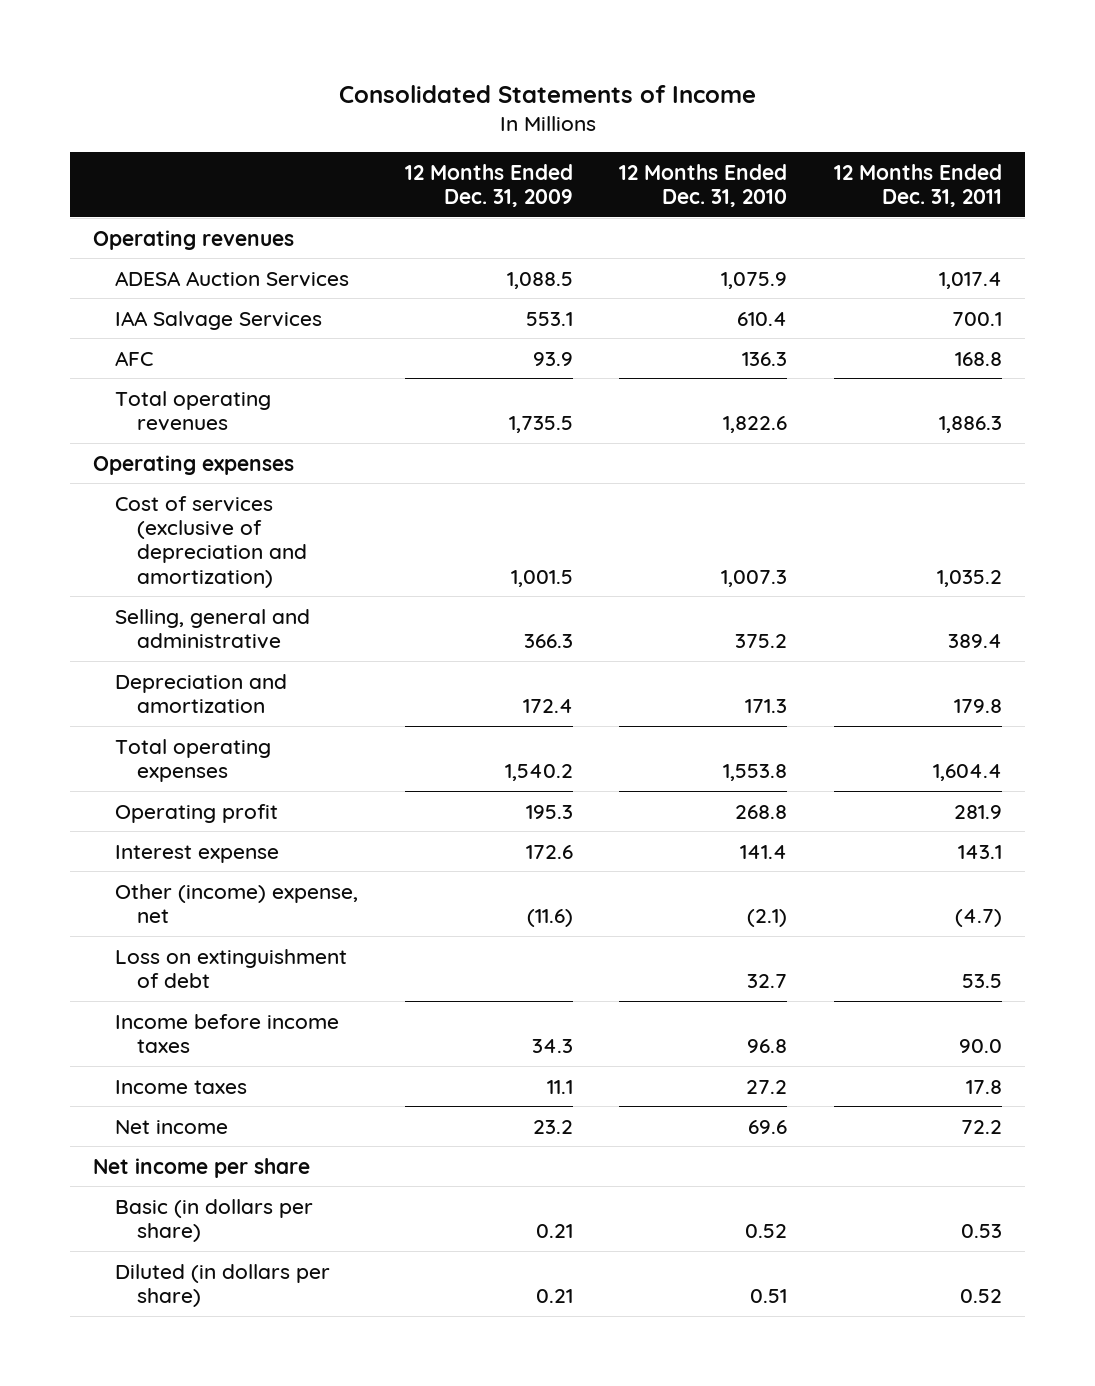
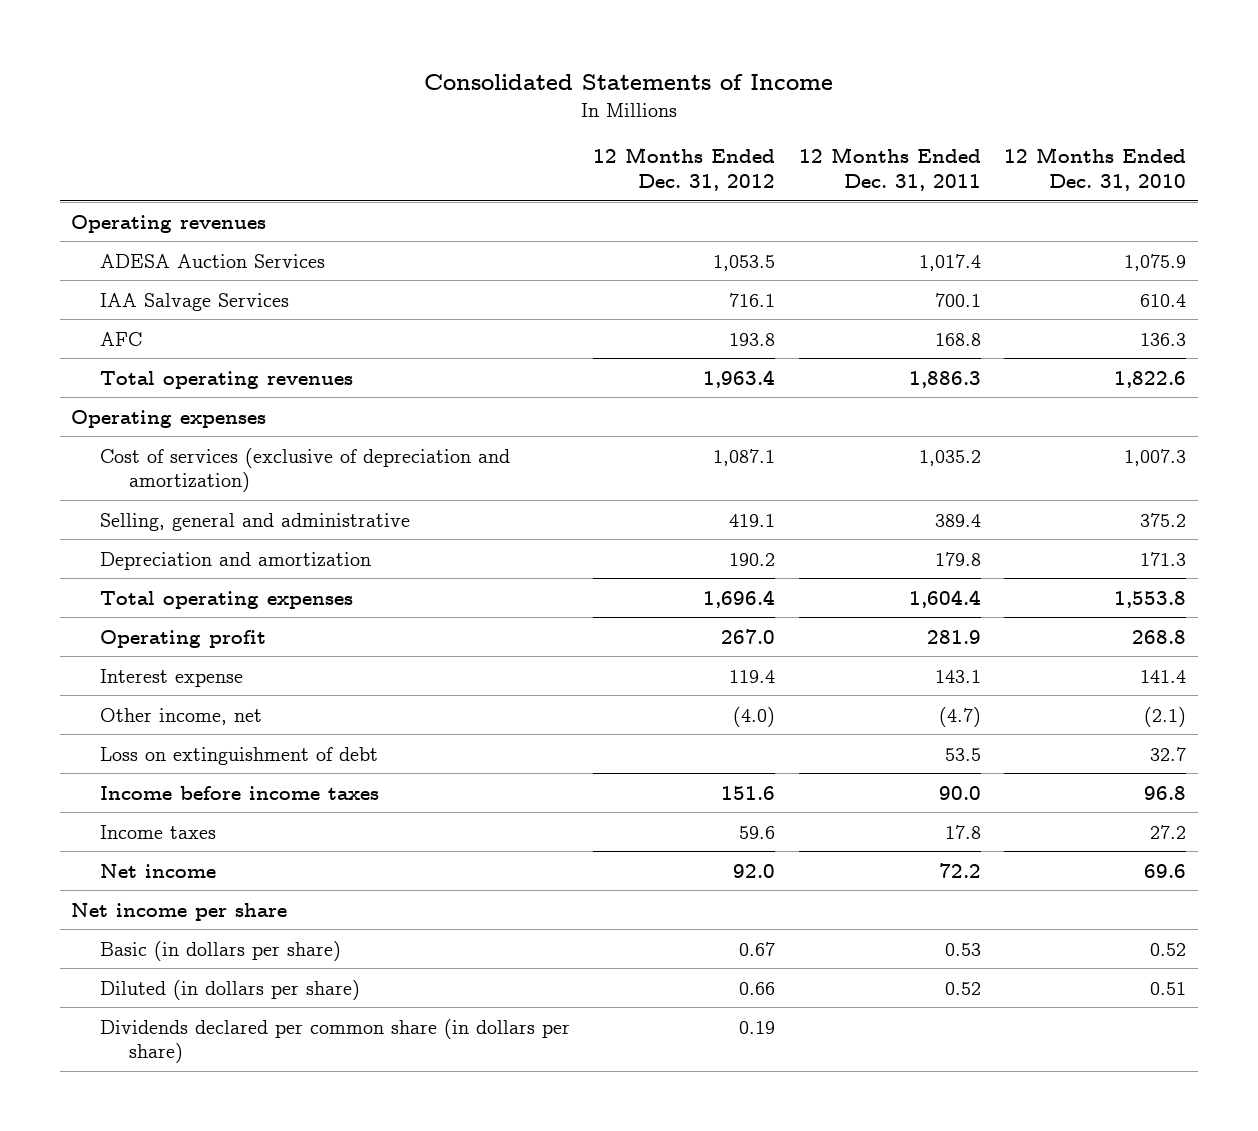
[404,163,573,207] 12 Months Ended Dec. 31, 2009 -> none
none -> [593,147,776,191] 12 Months Ended Dec. 31, 2012
[115,883,359,923] Other (income) expense, net -> [100,707,263,725] Other income, net
none -> [100,1018,571,1063] Dividends declared per common share (in dollars per share)

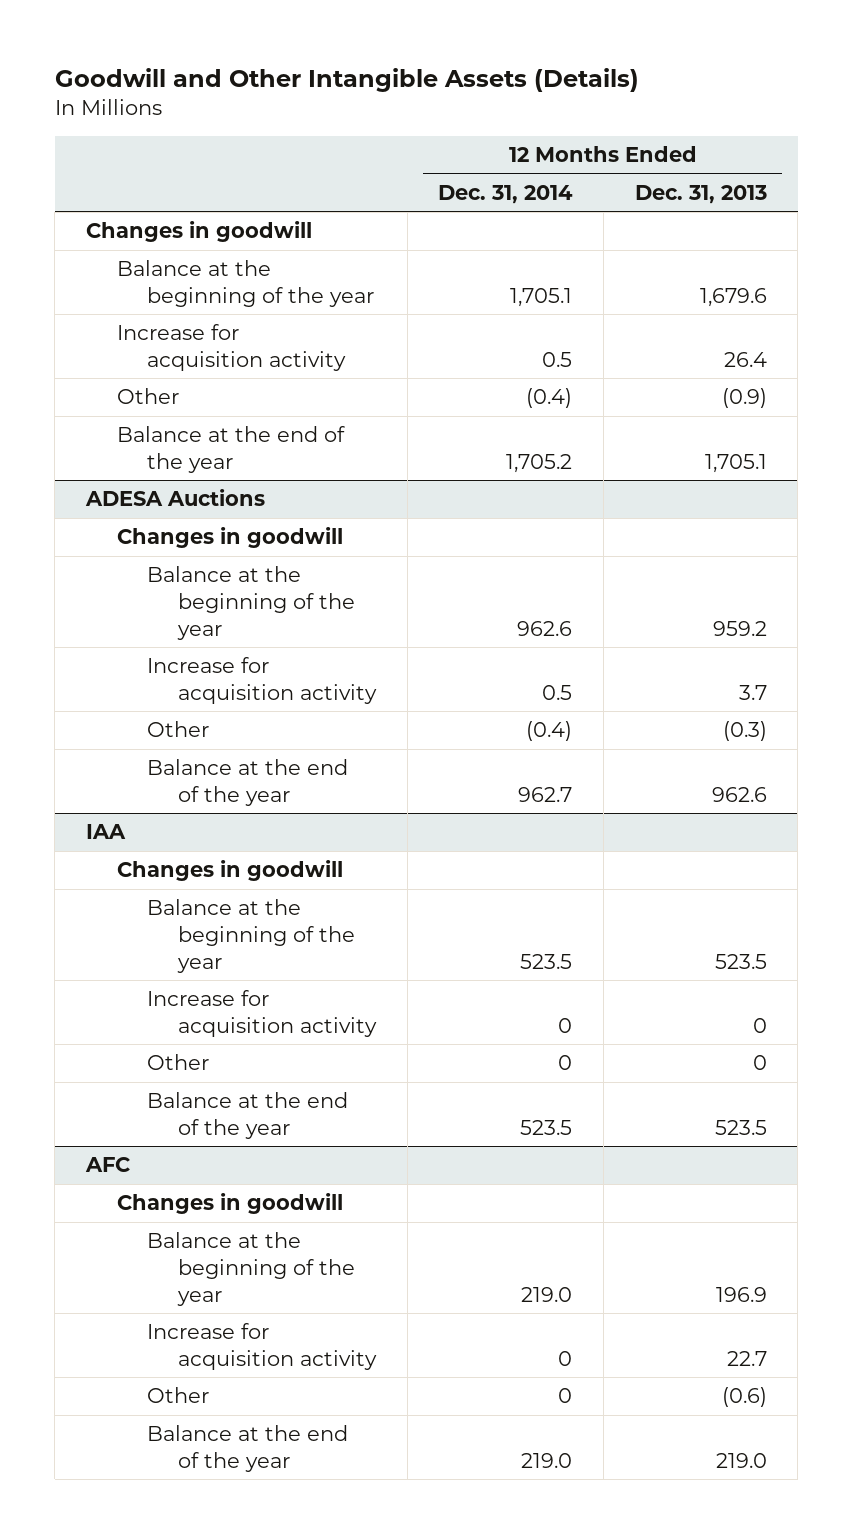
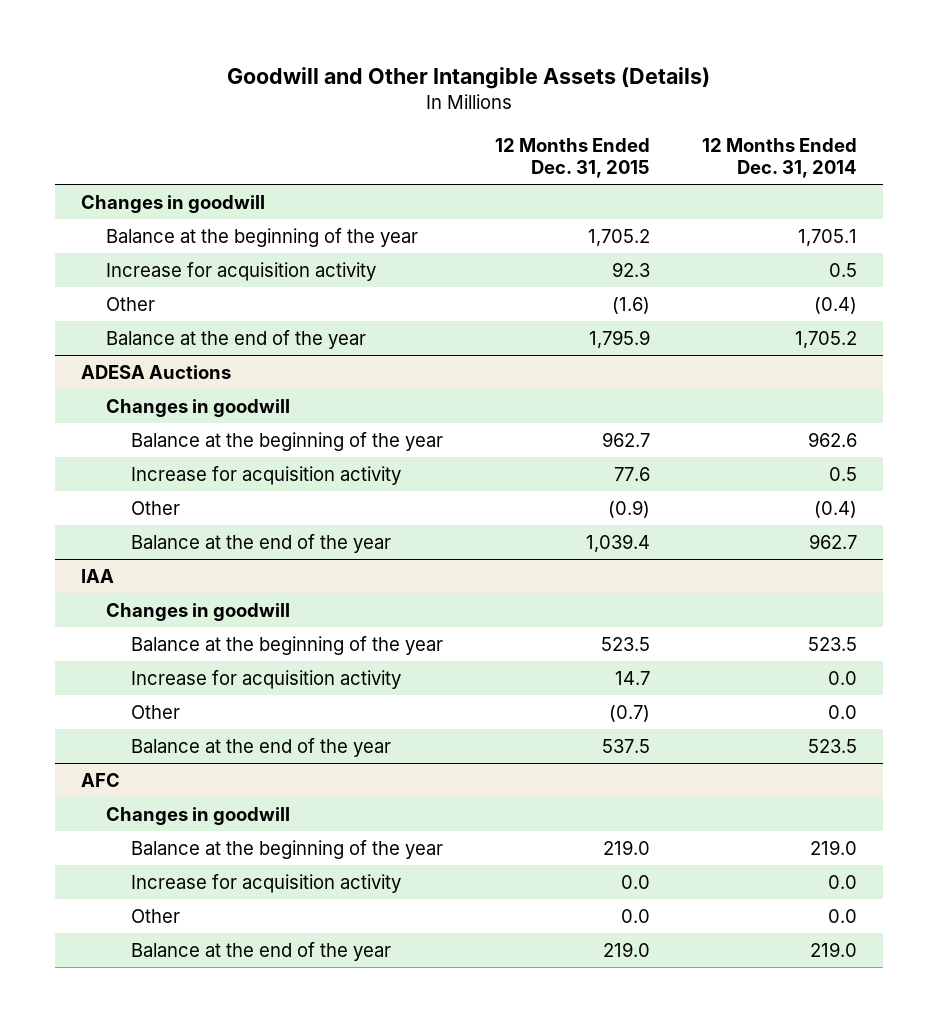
[634,184,767,204] Dec. 31, 2013 -> none
none -> [494,137,650,179] 12 Months Ended Dec. 31, 2015
[558,1017,573,1033] 0 -> [827,670,857,685] 0.0
[558,1055,573,1071] 0 -> [827,704,857,719] 0.0
[558,1350,573,1366] 0 -> [827,874,857,889] 0.0
[558,1388,573,1404] 0 -> [827,908,857,923] 0.0

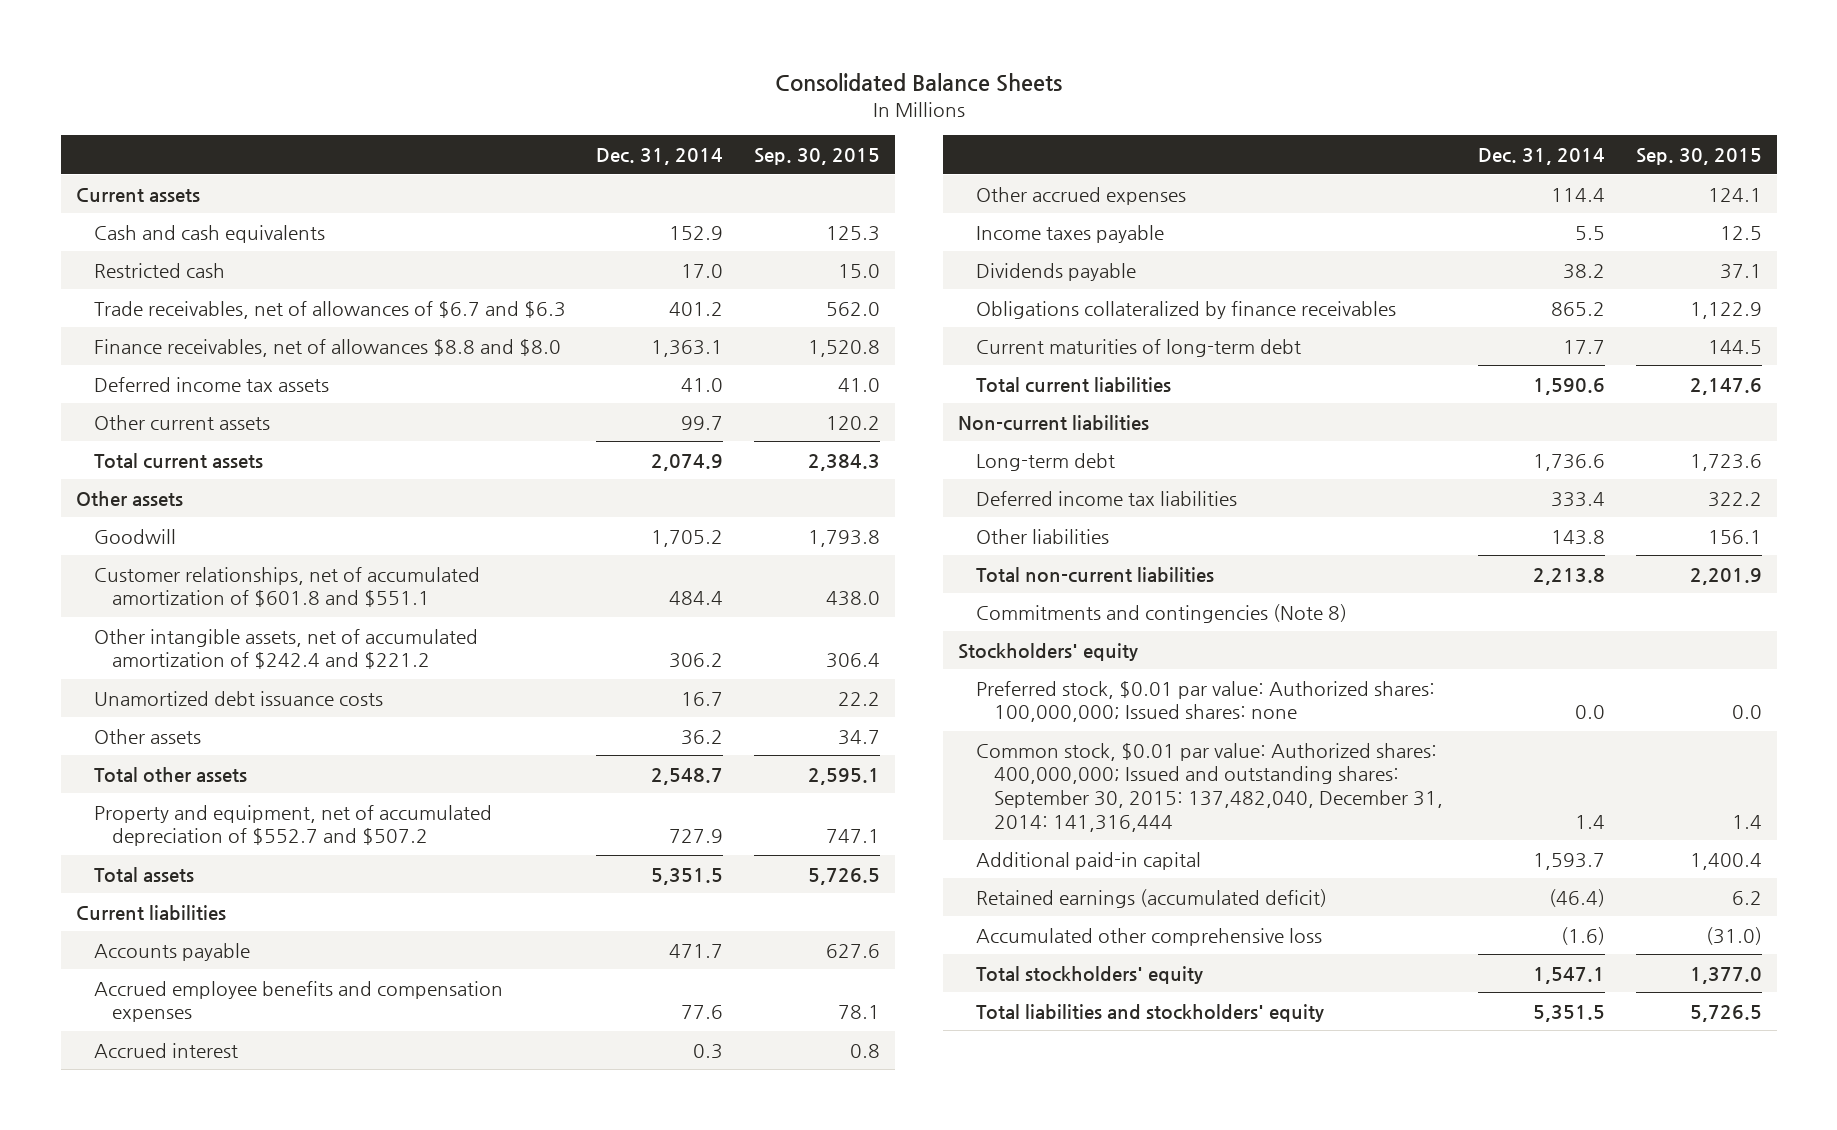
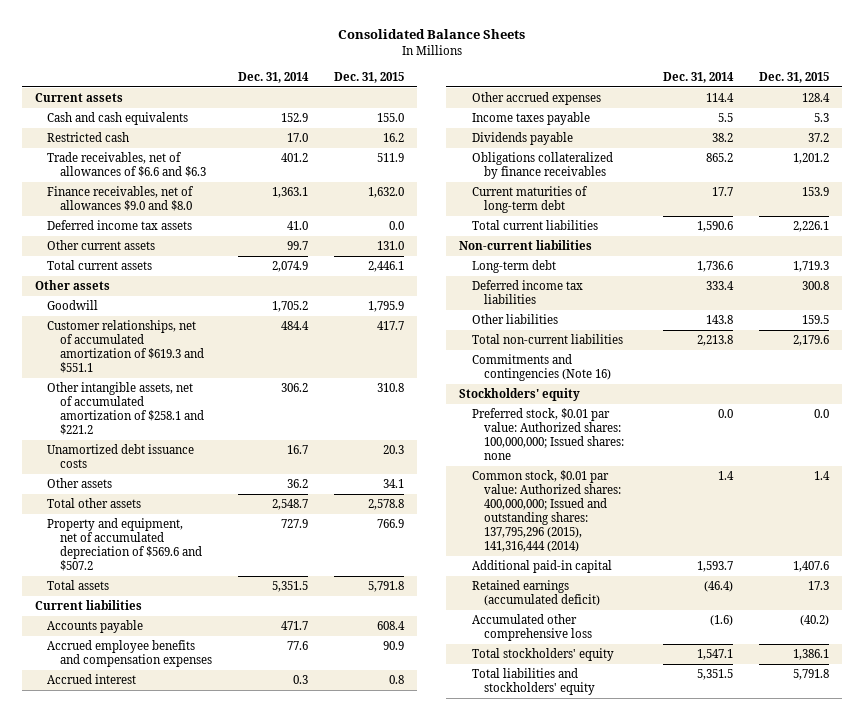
[753,148,880,166] Sep. 30, 2015 -> none
none -> [334,71,405,83] Dec. 31, 2015
[94,300,567,319] Trade receivables, net of allowances of $6.7 and $6.3 -> [47,152,206,178] Trade receivables, net of allowances of $6.6 and $6.3
[94,338,562,357] Finance receivables, net of allowances $8.8 and $8.0 -> [47,186,195,212] Finance receivables, net of allowances $9.0 and $8.0
[94,566,481,608] Customer relationships, net of accumulated amortization of $601.8 and $551.1 -> [47,320,204,374] Customer relationships, net of accumulated amortization of $619.3 and $551.1
[94,628,479,670] Other intangible assets, net of accumulated amortization of $242.4 and $221.2 -> [47,382,204,436] Other intangible assets, net of accumulated amortization of $258.1 and $221.2
[94,804,493,847] Property and equipment, net of accumulated depreciation of $552.7 and $507.2 -> [47,518,202,572] Property and equipment, net of accumulated depreciation of $569.6 and $507.2
[975,603,1347,623] Commitments and contingencies (Note 8) -> [471,354,612,382] Commitments and contingencies (Note 16)
[975,742,1444,832] Common stock, $0.01 par value: Authorized shares: 400,000,000; Issued and outstanding shares: September 30, 2015: 137,482,040, December 31, 2014: 141,316,444 -> [471,470,622,553] Common stock, $0.01 par value: Authorized shares: 400,000,000; Issued and outstanding shares: 137,795,296 (2015), 141,316,444 (2014)

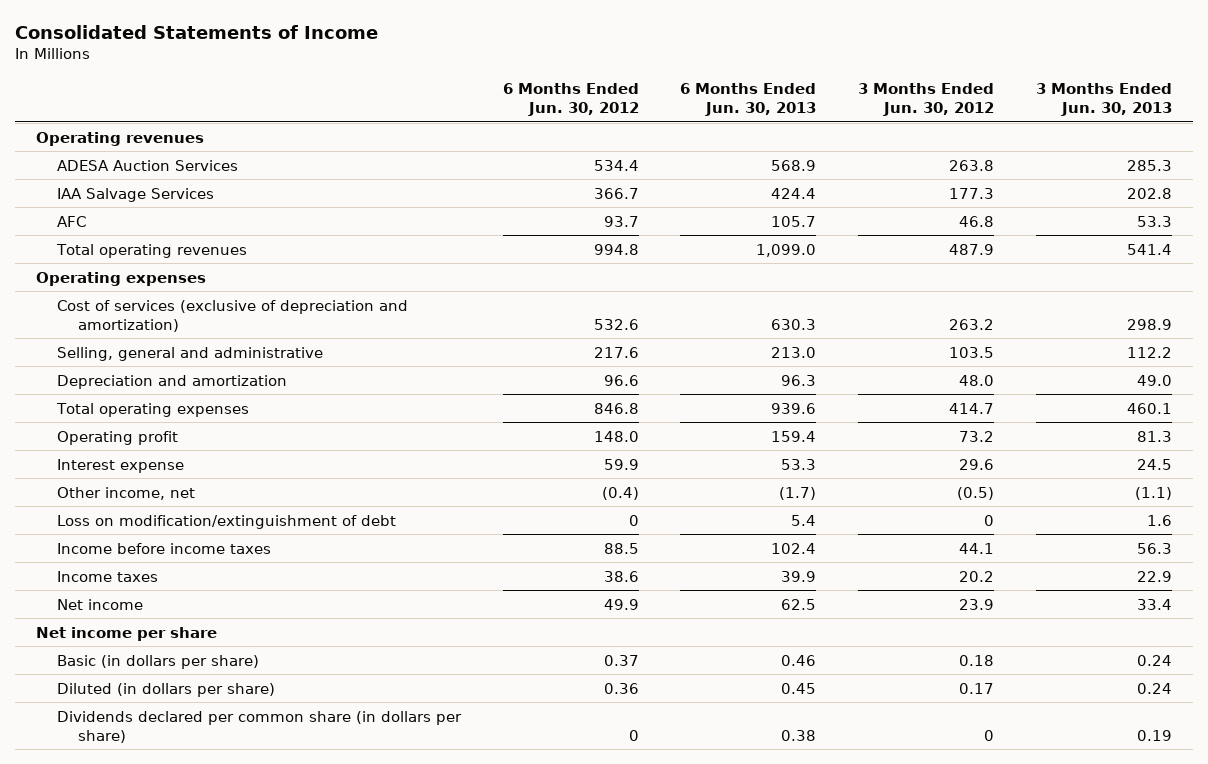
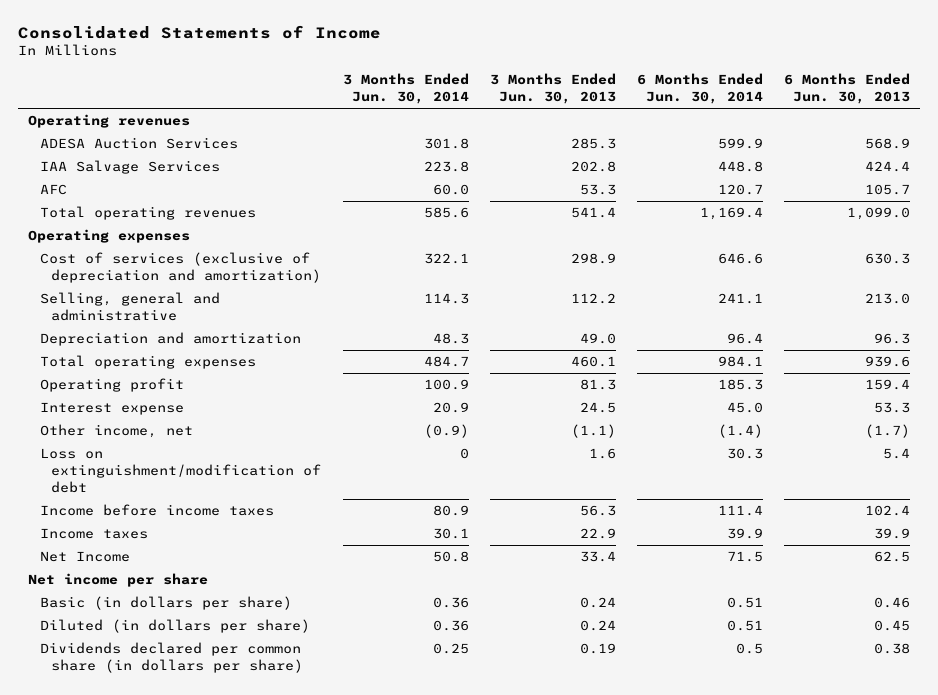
[502,82,639,117] 6 Months Ended Jun. 30, 2012 -> none
[858,82,995,117] 3 Months Ended Jun. 30, 2012 -> none
none -> [342,73,469,105] 3 Months Ended Jun. 30, 2014
none -> [636,73,763,105] 6 Months Ended Jun. 30, 2014
[57,514,397,529] Loss on modification/extinguishment of debt -> [39,448,322,493] Loss on extinguishment/modification of debt
[57,598,144,610] Net income -> [39,551,130,563] Net Income

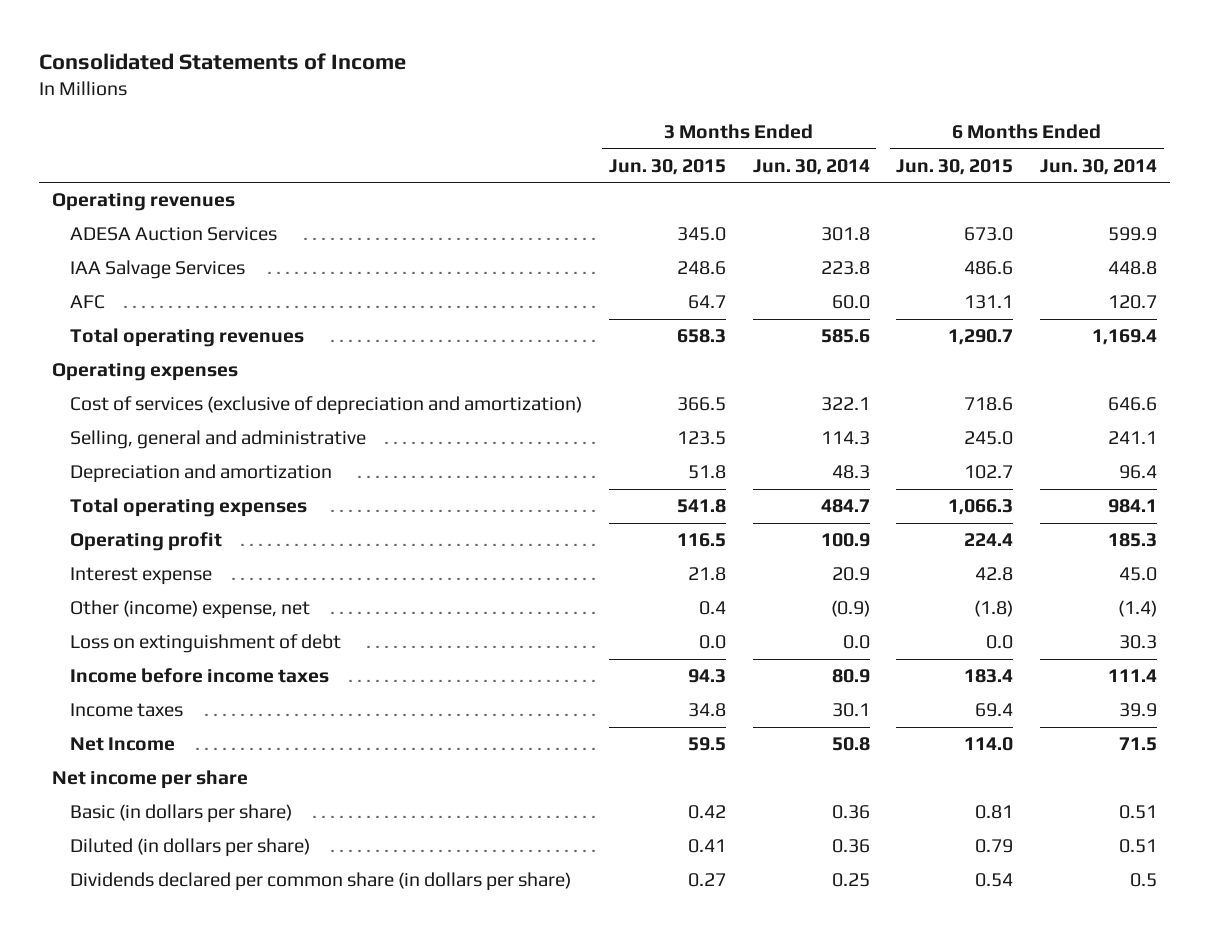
[489,73,616,105] 3 Months Ended Jun. 30, 2013 -> none
[783,73,910,105] 6 Months Ended Jun. 30, 2013 -> none
none -> [608,158,726,175] Jun. 30, 2015
none -> [896,158,1014,175] Jun. 30, 2015
[39,424,193,439] Other income, net -> [70,600,311,620] Other (income) expense, net
[39,448,322,493] Loss on extinguishment/modification of debt -> [70,634,342,654] Loss on extinguishment of debt
[459,448,469,460] 0 -> [842,635,870,650] 0.0

